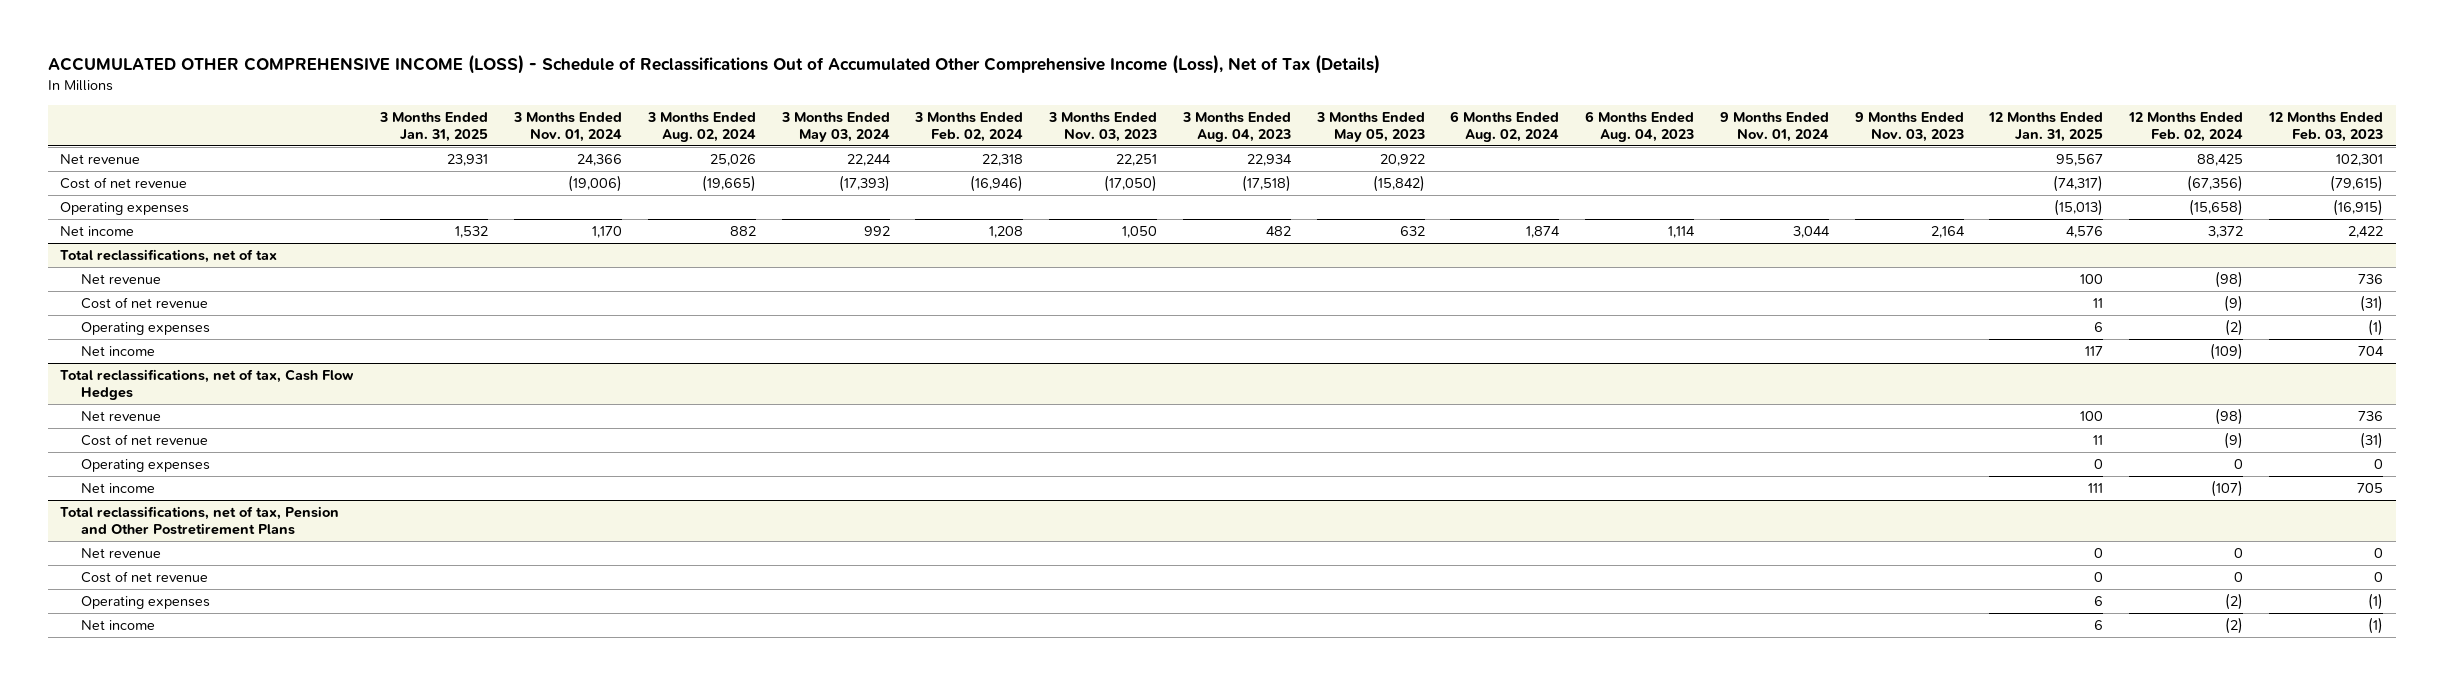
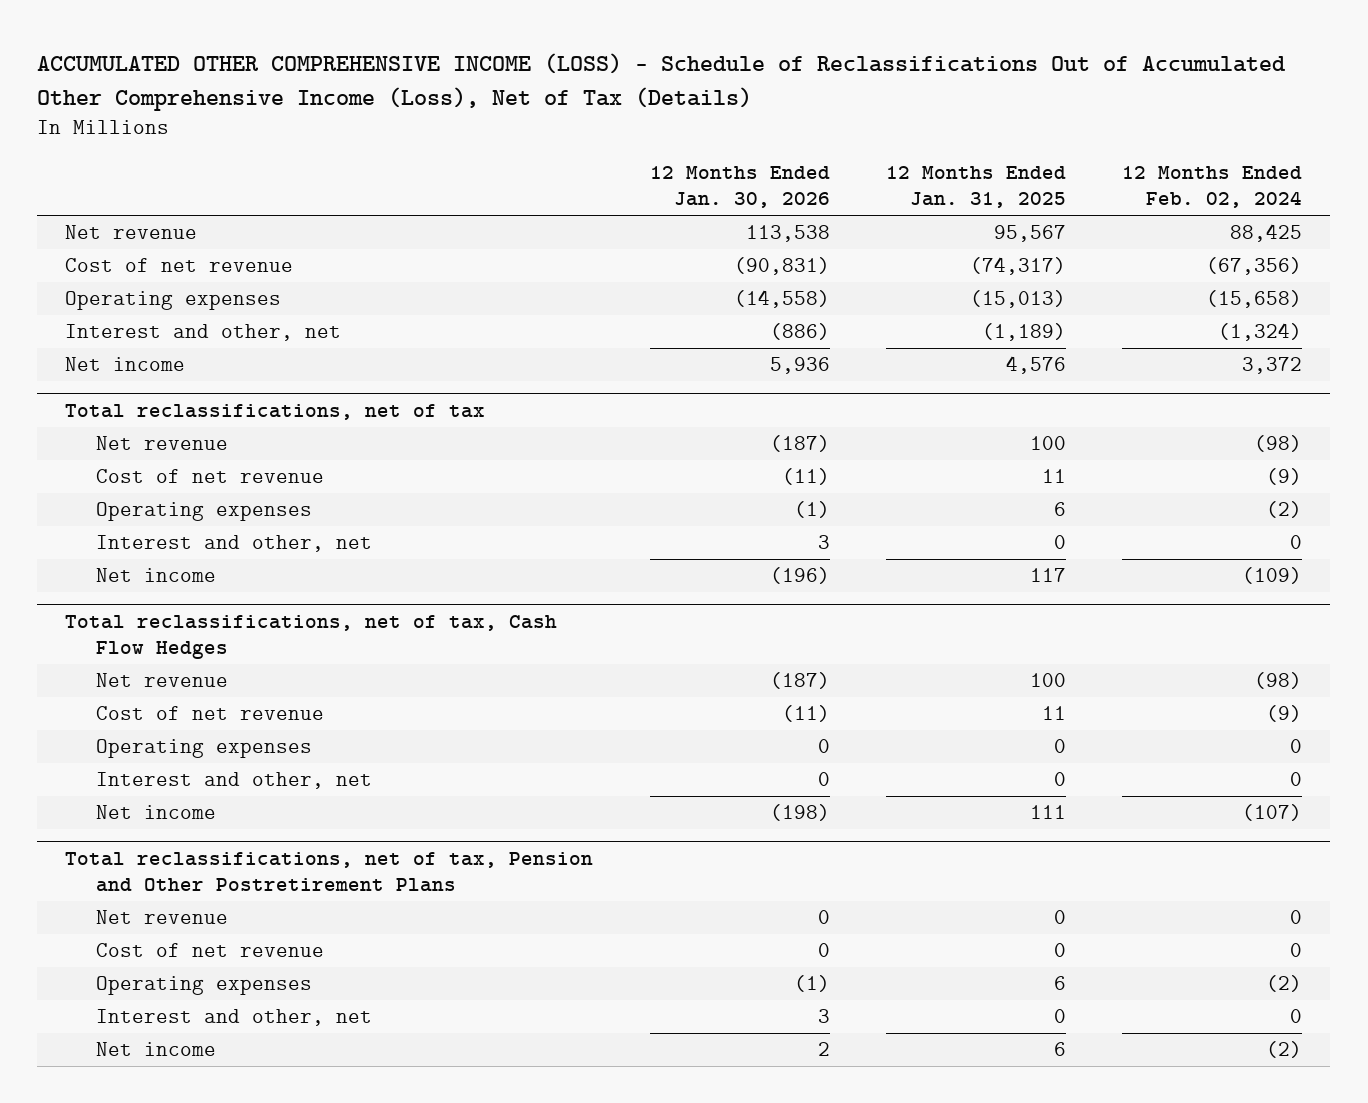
[379,111,489,143] 3 Months Ended Jan. 31, 2025 -> none
[512,111,622,143] 3 Months Ended Nov. 01, 2024 -> none
[646,111,756,143] 3 Months Ended Aug. 02, 2024 -> none
[780,111,890,143] 3 Months Ended May 03, 2024 -> none
[914,111,1024,143] 3 Months Ended Feb. 02, 2024 -> none
[1048,111,1158,143] 3 Months Ended Nov. 03, 2023 -> none
[1181,111,1291,143] 3 Months Ended Aug. 04, 2023 -> none
[1315,111,1425,143] 3 Months Ended May 05, 2023 -> none
[1450,110,1560,143] 6 Months Ended Aug. 02, 2024 -> none
[1585,110,1695,143] 6 Months Ended Aug. 04, 2023 -> none
[1719,111,1829,143] 9 Months Ended Nov. 01, 2024 -> none
[1854,111,1964,143] 9 Months Ended Nov. 03, 2023 -> none
[2267,111,2383,143] 12 Months Ended Feb. 03, 2023 -> none
none -> [649,166,830,209] 12 Months Ended Jan. 30, 2026
none -> [65,324,342,342] Interest and other, net
none -> [95,535,372,553] Interest and other, net
none -> [95,772,372,790] Interest and other, net
none -> [95,1009,372,1027] Interest and other, net

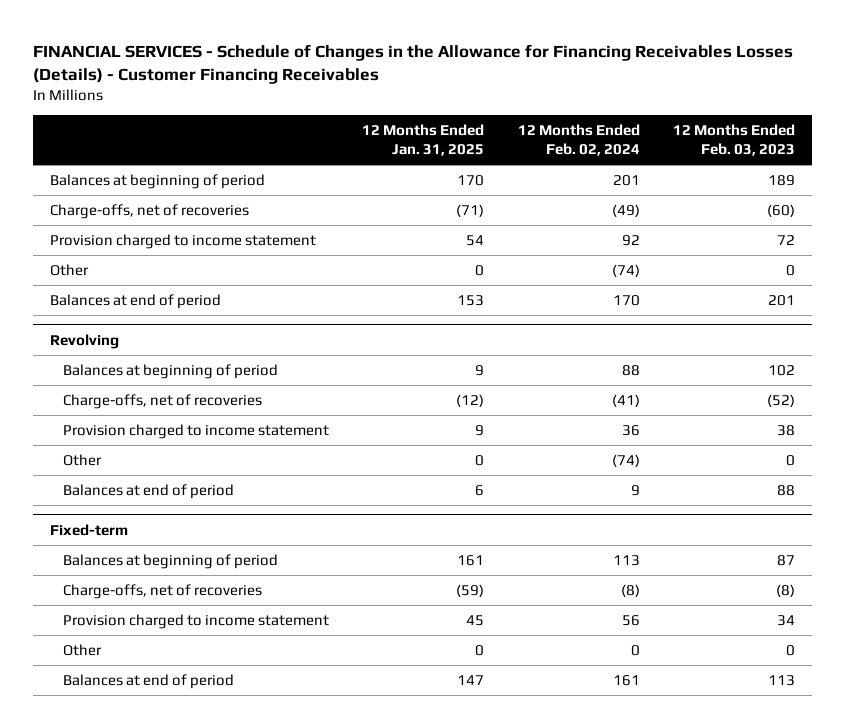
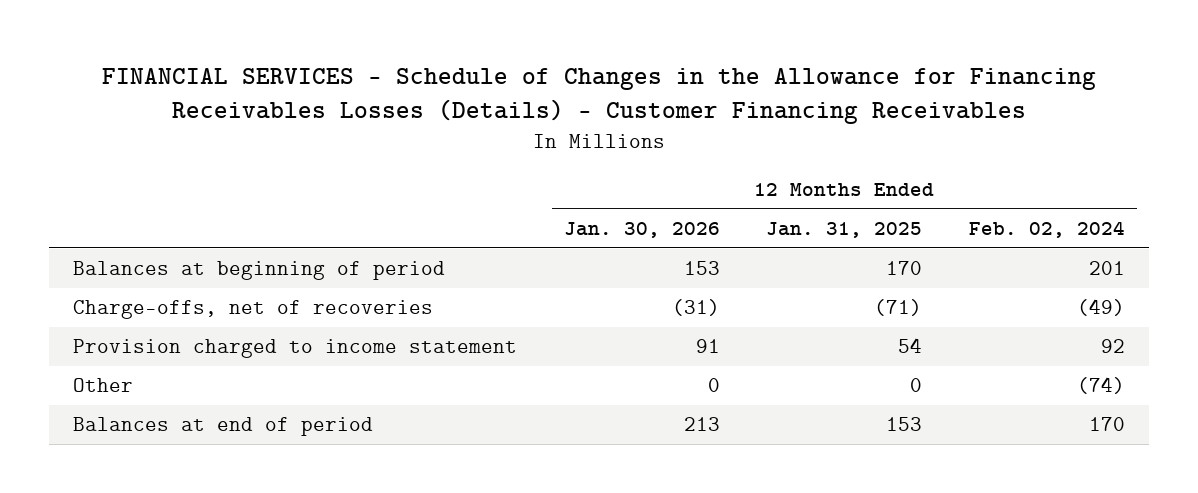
[672,123,795,157] 12 Months Ended Feb. 03, 2023 -> none
none -> [563,222,720,239] Jan. 30, 2026
[49,333,119,349] Revolving -> none
[62,363,278,379] Balances at beginning of period -> none
[62,393,262,409] Charge-offs, net of recoveries -> none
[62,423,329,439] Provision charged to income statement -> none
[62,453,102,466] Other -> none
[62,483,234,499] Balances at end of period -> none
[49,523,128,536] Fixed-term -> none
[62,553,278,569] Balances at beginning of period -> none
[62,583,262,599] Charge-offs, net of recoveries -> none
[62,613,329,629] Provision charged to income statement -> none
[62,643,102,656] Other -> none
[62,673,234,689] Balances at end of period -> none

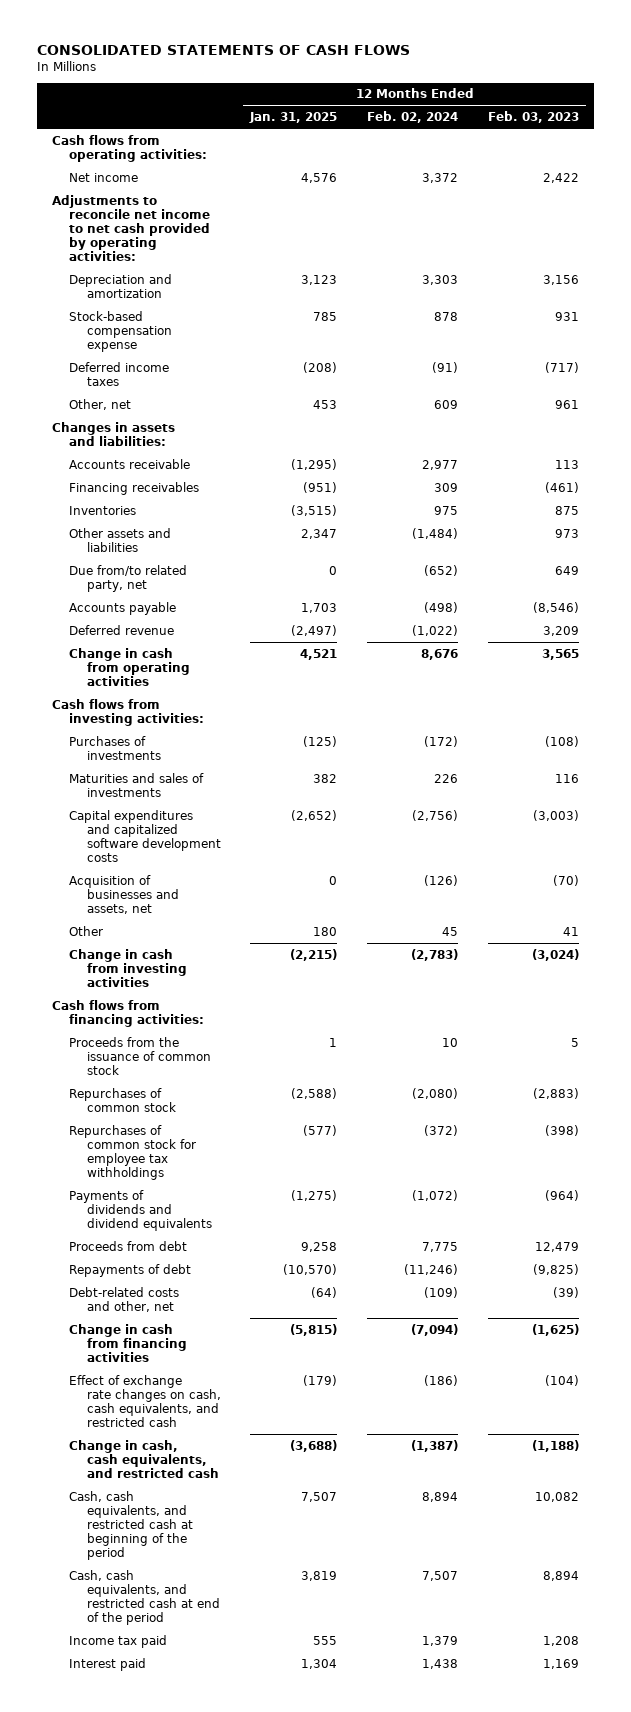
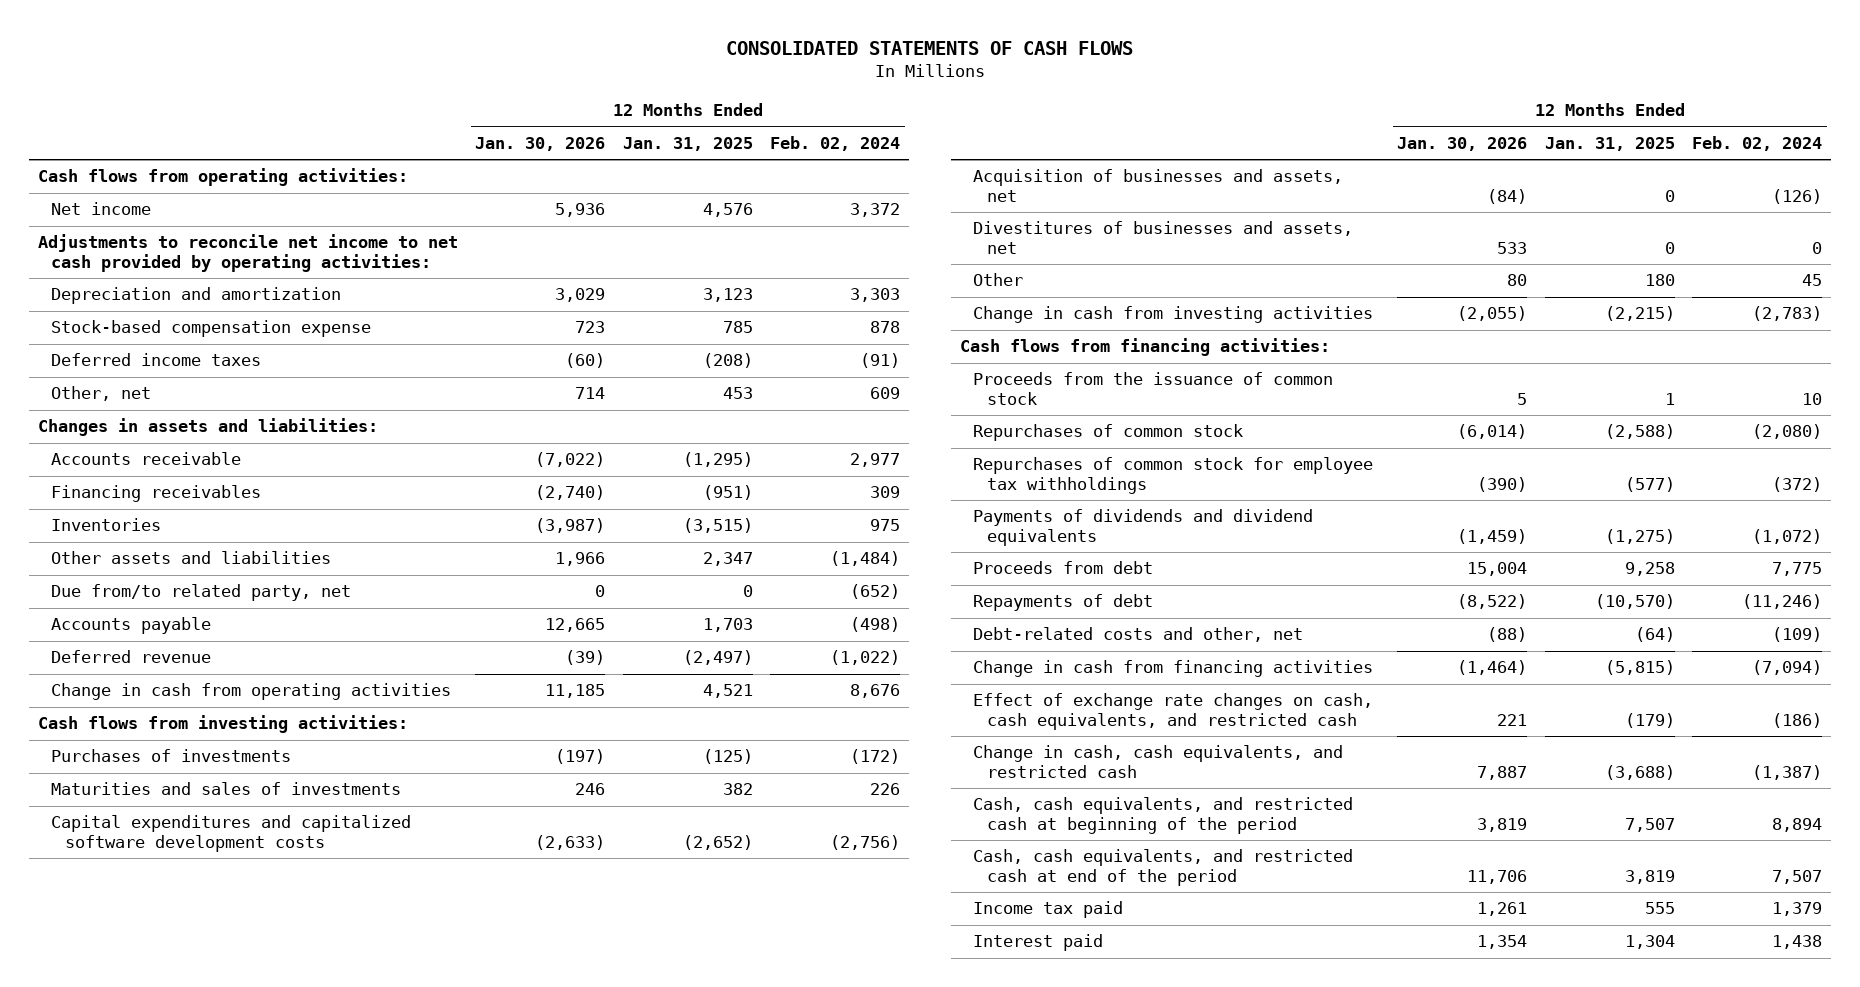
[487,111,579,124] Feb. 03, 2023 -> none
none -> [475,137,606,152] Jan. 30, 2026
none -> [973,221,1354,255] Divestitures of businesses and assets, net

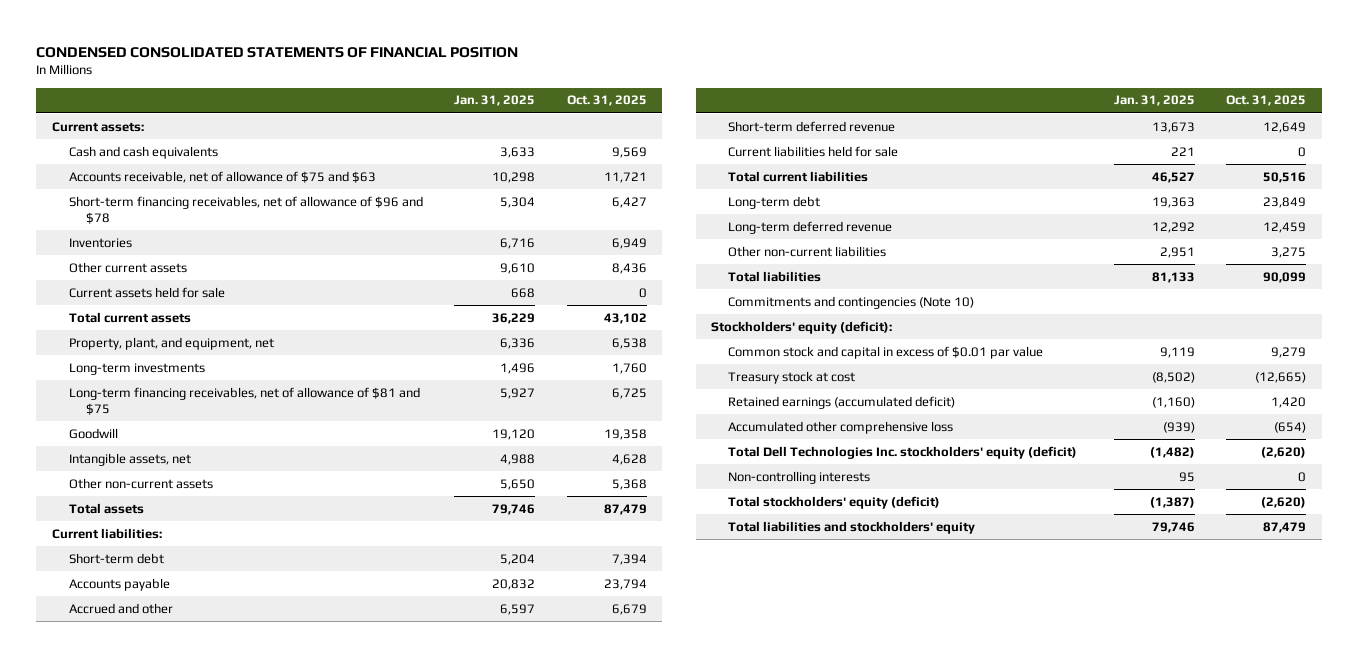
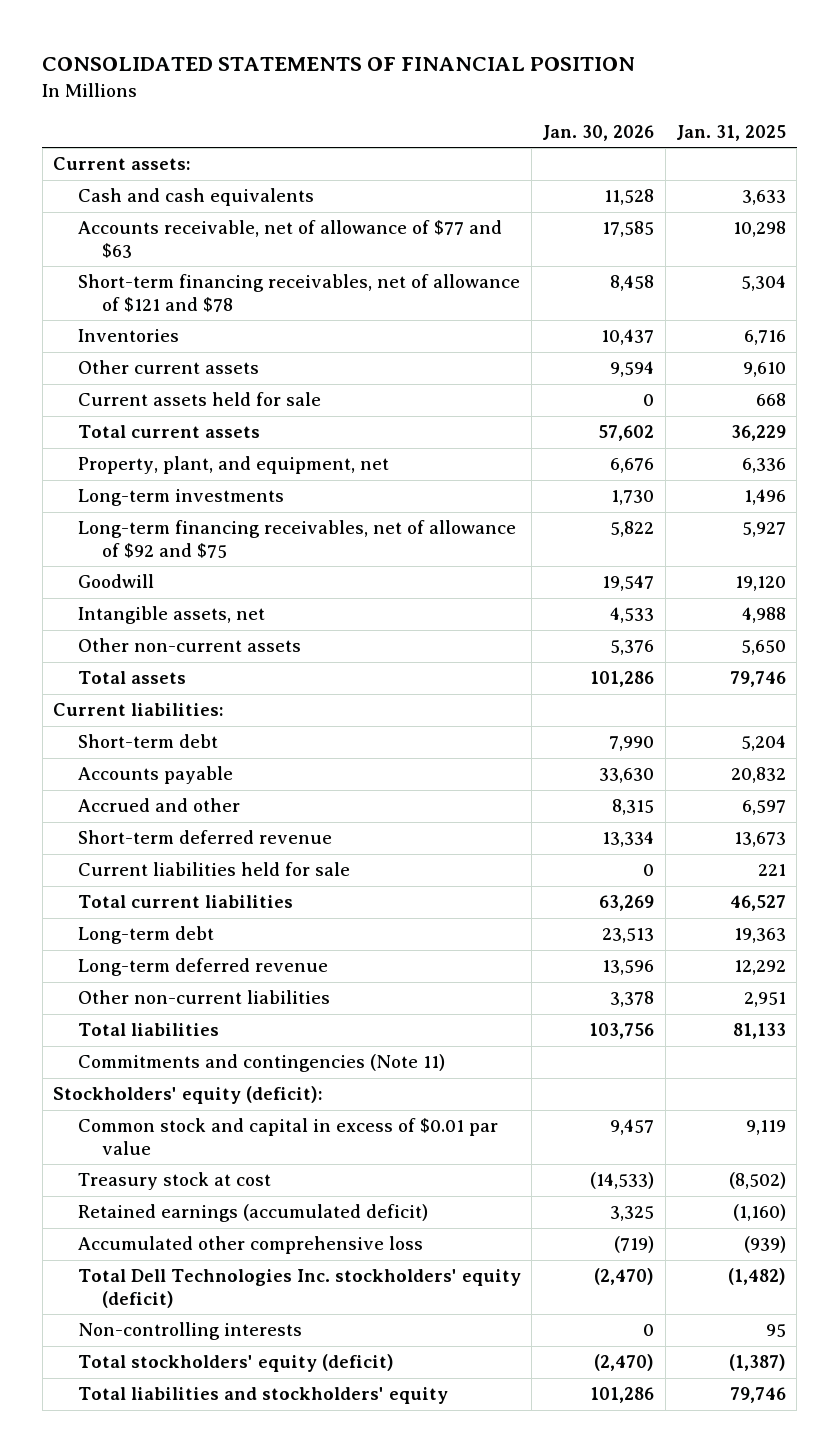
[36,46,519,58] CONDENSED CONSOLIDATED STATEMENTS OF FINANCIAL POSITION -> [42,57,636,72] CONSOLIDATED STATEMENTS OF FINANCIAL POSITION
[566,95,647,107] Oct. 31, 2025 -> none
none -> [542,124,655,141] Jan. 30, 2026
[68,170,376,183] Accounts receivable, net of allowance of $75 and $63 -> [77,220,502,259] Accounts receivable, net of allowance of $77 and $63
[68,195,423,224] Short-term financing receivables, net of allowance of $96 and $78 -> [77,274,520,313] Short-term financing receivables, net of allowance of $121 and $78
[68,386,420,415] Long-term financing receivables, net of allowance of $81 and $75 -> [77,520,516,559] Long-term financing receivables, net of allowance of $92 and $75
[728,295,975,309] Commitments and contingencies (Note 10) -> [77,1054,445,1073] Commitments and contingencies (Note 11)

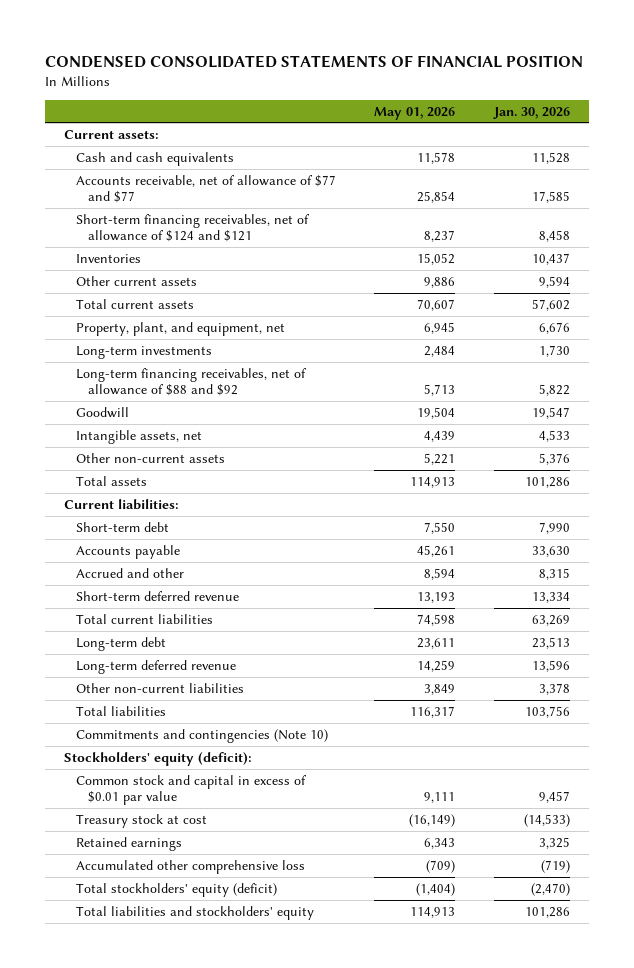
[42,57,636,72] CONSOLIDATED STATEMENTS OF FINANCIAL POSITION -> [45,55,584,69] CONDENSED CONSOLIDATED STATEMENTS OF FINANCIAL POSITION
[675,124,786,141] Jan. 31, 2025 -> none
none -> [374,106,456,120] May 01, 2026
[77,220,502,259] Accounts receivable, net of allowance of $77 and $63 -> [76,174,337,204] Accounts receivable, net of allowance of $77 and $77
[77,274,520,313] Short-term financing receivables, net of allowance of $121 and $78 -> [76,213,311,243] Short-term financing receivables, net of allowance of $124 and $121
[77,392,321,407] Current assets held for sale -> none
[77,520,516,559] Long-term financing receivables, net of allowance of $92 and $75 -> [76,367,308,397] Long-term financing receivables, net of allowance of $88 and $92
[77,862,350,877] Current liabilities held for sale -> none
[77,1054,445,1073] Commitments and contingencies (Note 11) -> [76,728,329,743] Commitments and contingencies (Note 10)
[77,1204,428,1223] Retained earnings (accumulated deficit) -> [76,836,183,851] Retained earnings
[77,1269,521,1309] Total Dell Technologies Inc. stockholders' equity (deficit) -> none
[77,1322,302,1341] Non-controlling interests -> none

